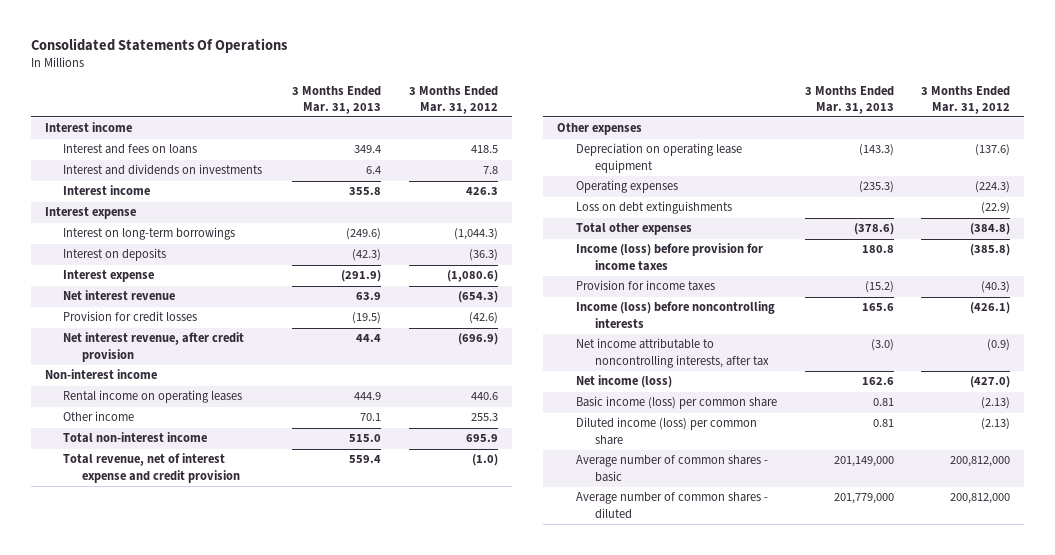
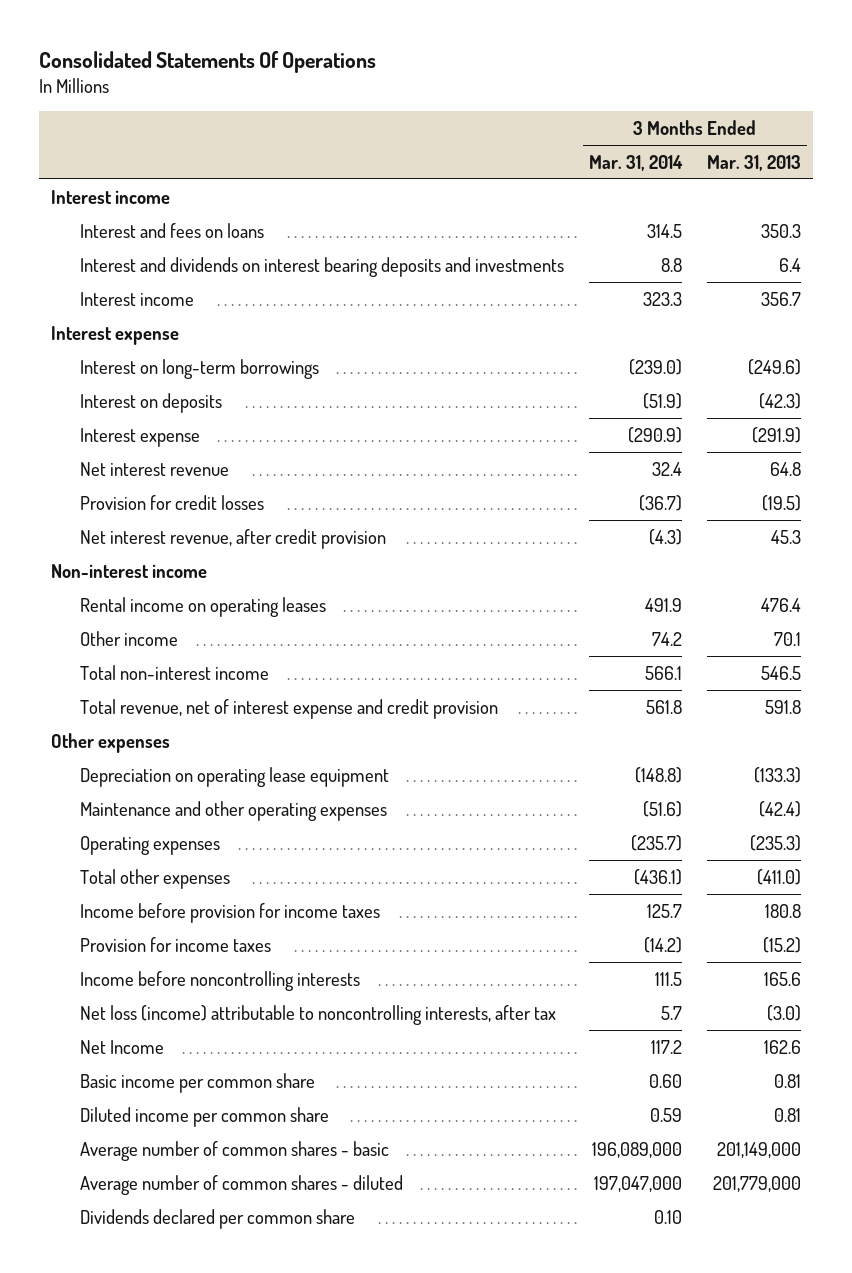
[408,85,498,114] 3 Months Ended Mar. 31, 2012 -> none
none -> [588,154,683,171] Mar. 31, 2014
[354,145,382,154] 349.4 -> [760,223,801,238] 350.3
[63,164,263,176] Interest and dividends on investments -> [80,256,565,277] Interest and dividends on interest bearing deposits and investments
[349,187,382,196] 355.8 -> [760,291,801,306] 356.7
[356,292,382,301] 63.9 -> [769,461,801,476] 64.8
[356,334,382,343] 44.4 -> [770,529,801,544] 45.3
[354,392,382,401] 444.9 -> [760,597,801,612] 476.4
[349,434,382,443] 515.0 -> [760,665,801,680] 546.5
[349,455,382,464] 559.4 -> [764,699,801,714] 591.8
[858,144,894,157] (143.3) -> [753,766,801,783] (133.3)
none -> [80,800,388,821] Maintenance and other operating expenses
[575,201,732,215] Loss on debt extinguishments -> none
[853,223,894,236] (378.6) -> [756,868,801,885] (411.0)
[575,243,763,271] Income (loss) before provision for income taxes -> [80,902,381,923] Income before provision for income taxes
[575,301,775,328] Income (loss) before noncontrolling interests -> [80,970,361,991] Income before noncontrolling interests
[575,338,769,368] Net income attributable to noncontrolling interests, after tax -> [80,1004,557,1025] Net loss (income) attributable to noncontrolling interests, after tax
[575,375,672,389] Net income (loss) -> [80,1039,165,1054] Net Income
[575,396,777,410] Basic income (loss) per common share -> [80,1072,316,1093] Basic income per common share
[575,417,757,445] Diluted income (loss) per common share -> [80,1106,330,1127] Diluted income per common share
none -> [80,1208,356,1229] Dividends declared per common share

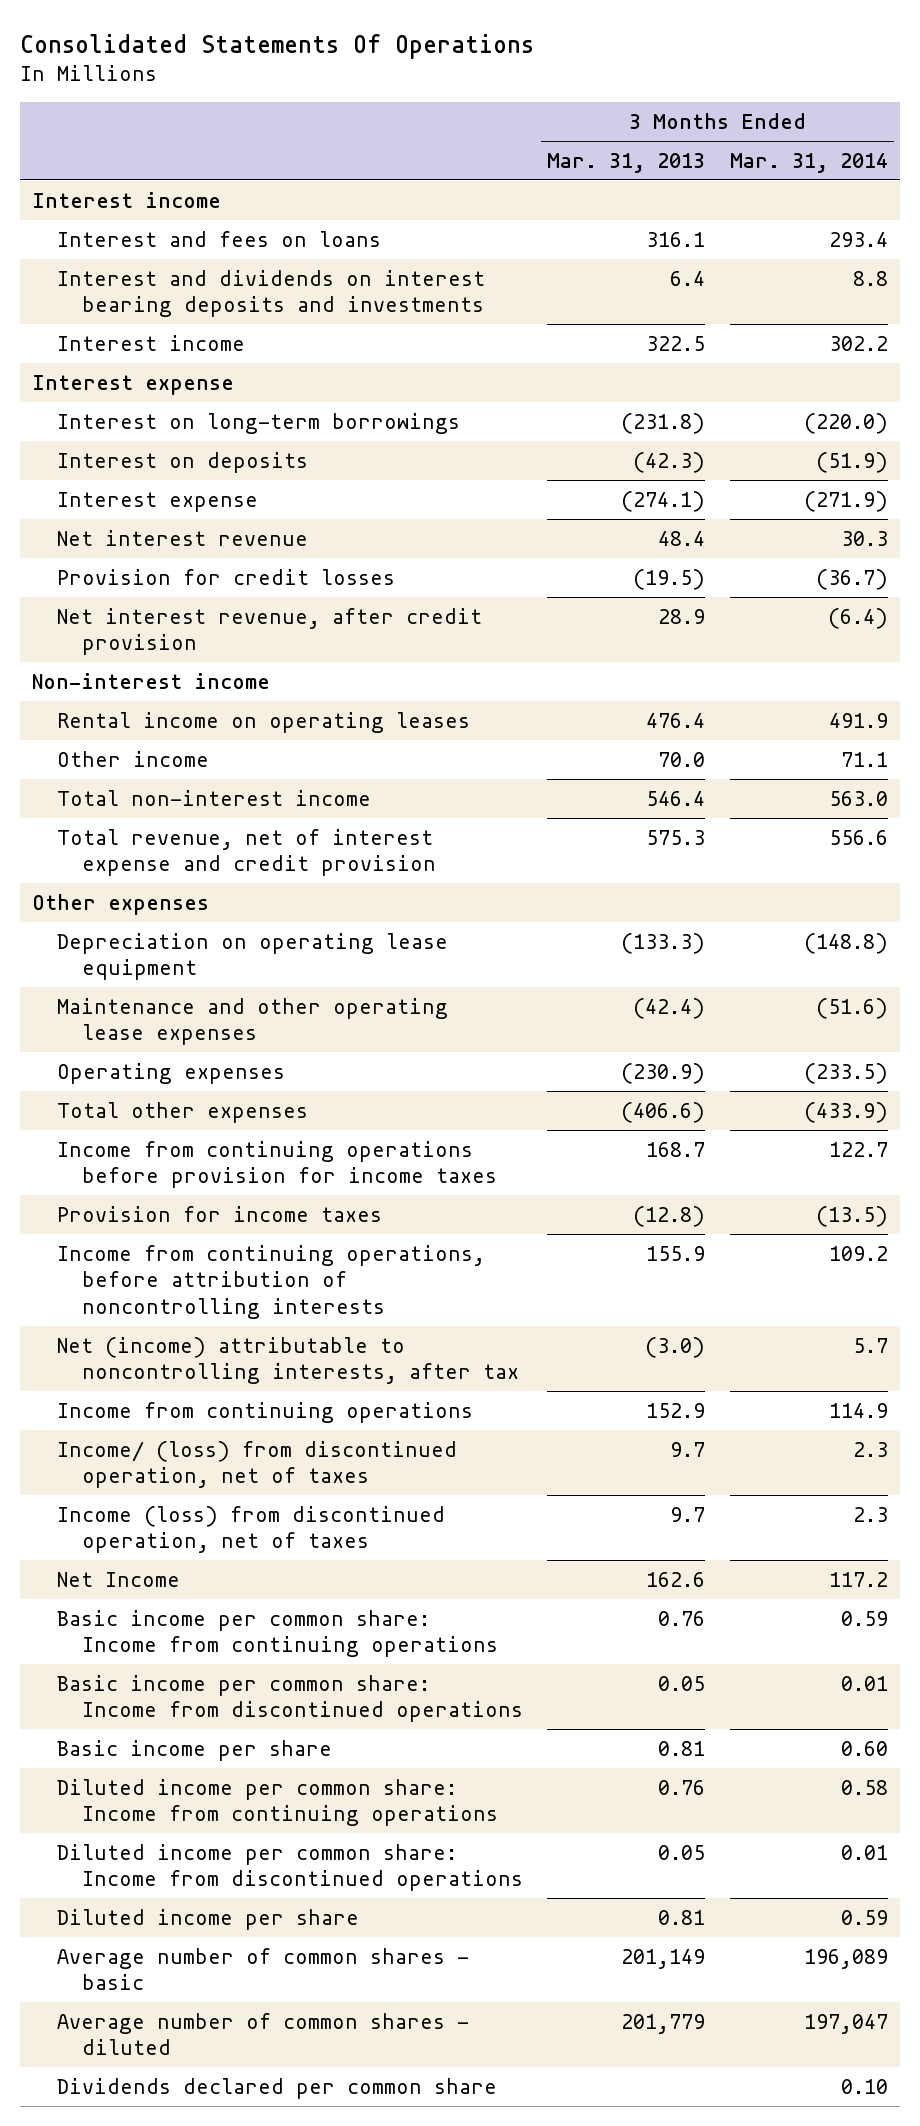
[646,223,682,238] 314.5 -> [829,231,889,247] 293.4
[760,223,801,238] 350.3 -> [646,231,706,247] 316.1
[642,291,682,306] 323.3 -> [829,335,889,351] 302.2
[760,291,801,306] 356.7 -> [646,335,706,351] 322.5
[628,358,682,375] (239.0) -> [804,412,889,434] (220.0)
[747,358,801,375] (249.6) -> [621,412,706,434] (231.8)
[627,426,682,443] (290.9) -> [804,490,889,512] (271.9)
[751,426,801,443] (291.9) -> [621,490,706,512] (274.1)
[651,461,682,476] 32.4 -> [841,530,889,546] 30.3
[769,461,801,476] 64.8 -> [658,530,706,546] 48.4
[648,528,682,545] (4.3) -> [828,607,889,629] (6.4)
[770,529,801,544] 45.3 -> [658,608,706,624] 28.9
[651,631,682,646] 74.2 -> [841,751,889,767] 71.1
[773,631,801,646] 70.1 -> [658,751,706,767] 70.0
[644,665,682,680] 566.1 -> [829,790,889,806] 563.0
[760,665,801,680] 546.5 -> [646,790,706,806] 546.4
[645,699,682,714] 561.8 -> [829,829,889,845] 556.6
[764,699,801,714] 591.8 -> [646,829,706,845] 575.3
[80,800,388,821] Maintenance and other operating expenses -> [56,997,448,1046] Maintenance and other operating lease expenses
[630,834,682,851] (235.7) -> [804,1062,889,1084] (233.5)
[749,834,801,851] (235.3) -> [621,1062,706,1084] (230.9)
[633,868,682,885] (436.1) -> [804,1101,889,1123] (433.9)
[756,868,801,885] (411.0) -> [621,1101,706,1123] (406.6)
[80,902,381,923] Income before provision for income taxes -> [56,1140,497,1189] Income from continuing operations before provision for income taxes
[646,903,682,918] 125.7 -> [829,1141,889,1157] 122.7
[764,903,801,918] 180.8 -> [646,1141,706,1157] 168.7
[643,936,682,953] (14.2) -> [816,1205,889,1227] (13.5)
[762,936,801,953] (15.2) -> [633,1205,706,1227] (12.8)
[80,970,361,991] Income before noncontrolling interests -> [56,1244,485,1320] Income from continuing operations, before attribution of noncontrolling interests
[654,971,682,986] 111.5 -> [829,1245,889,1261] 109.2
[763,971,801,986] 165.6 -> [646,1245,706,1261] 155.9
[80,1004,557,1025] Net loss (income) attributable to noncontrolling interests, after tax -> [56,1336,519,1385] Net (income) attributable to noncontrolling interests, after tax
none -> [56,1401,473,1423] Income from continuing operations
none -> [56,1440,457,1489] Income/ (loss) from discontinued operation, net of taxes
none -> [56,1505,445,1554] Income (loss) from discontinued operation, net of taxes
none -> [56,1609,498,1658] Basic income per common share: Income from continuing operations
none -> [56,1674,523,1723] Basic income per common share: Income from discontinued operations
[80,1072,316,1093] Basic income per common share -> [56,1739,332,1761] Basic income per share
none -> [56,1778,498,1827] Diluted income per common share: Income from continuing operations
none -> [56,1843,523,1892] Diluted income per common share: Income from discontinued operations
[80,1106,330,1127] Diluted income per common share -> [56,1908,359,1930] Diluted income per share
[591,1141,682,1158] 196,089,000 -> [804,1948,889,1969] 196,089
[716,1141,801,1158] 201,149,000 -> [621,1948,706,1969] 201,149
[593,1175,682,1192] 197,047,000 -> [804,2013,889,2034] 197,047
[712,1175,801,1192] 201,779,000 -> [621,2013,706,2034] 201,779

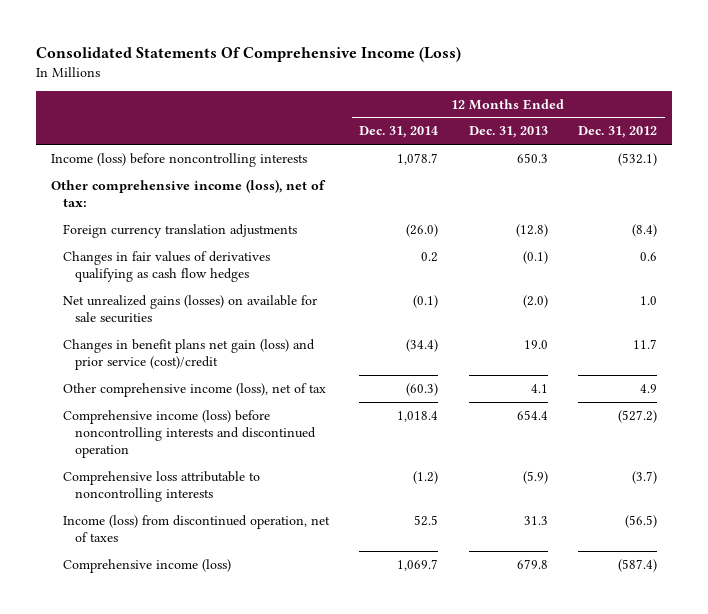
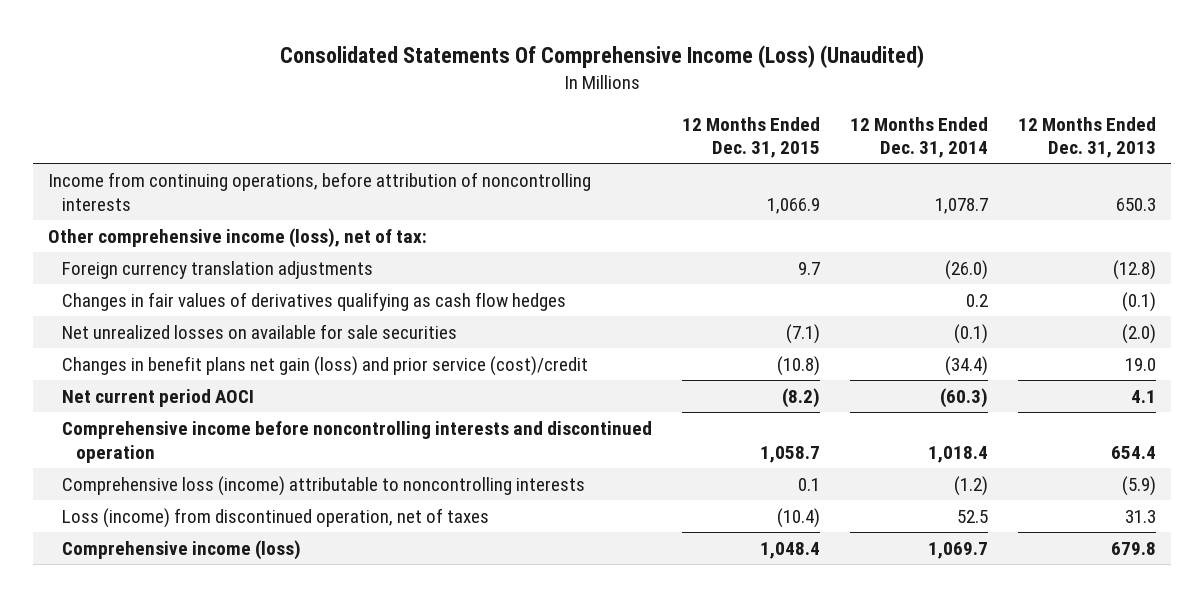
[35,46,461,62] Consolidated Statements Of Comprehensive Income (Loss) -> [279,44,924,68] Consolidated Statements Of Comprehensive Income (Loss) (Unaudited)
[577,126,657,139] Dec. 31, 2012 -> none
none -> [682,116,821,159] 12 Months Ended Dec. 31, 2015
[50,152,307,167] Income (loss) before noncontrolling interests -> [47,171,591,211] Income from continuing operations, before attribution of noncontrolling interests
[63,294,318,323] Net unrealized gains (losses) on available for sale securities -> [62,323,458,339] Net unrealized losses on available for sale securities
[63,382,327,397] Other comprehensive income (loss), net of tax -> [62,388,255,407] Net current period AOCI
[63,409,317,459] Comprehensive income (loss) before noncontrolling interests and discontinued operation -> [62,420,653,463] Comprehensive income before noncontrolling interests and discontinued operation
[63,470,261,502] Comprehensive loss attributable to noncontrolling interests -> [62,475,586,496] Comprehensive loss (income) attributable to noncontrolling interests
[63,514,331,542] Income (loss) from discontinued operation, net of taxes -> [62,507,490,528] Loss (income) from discontinued operation, net of taxes

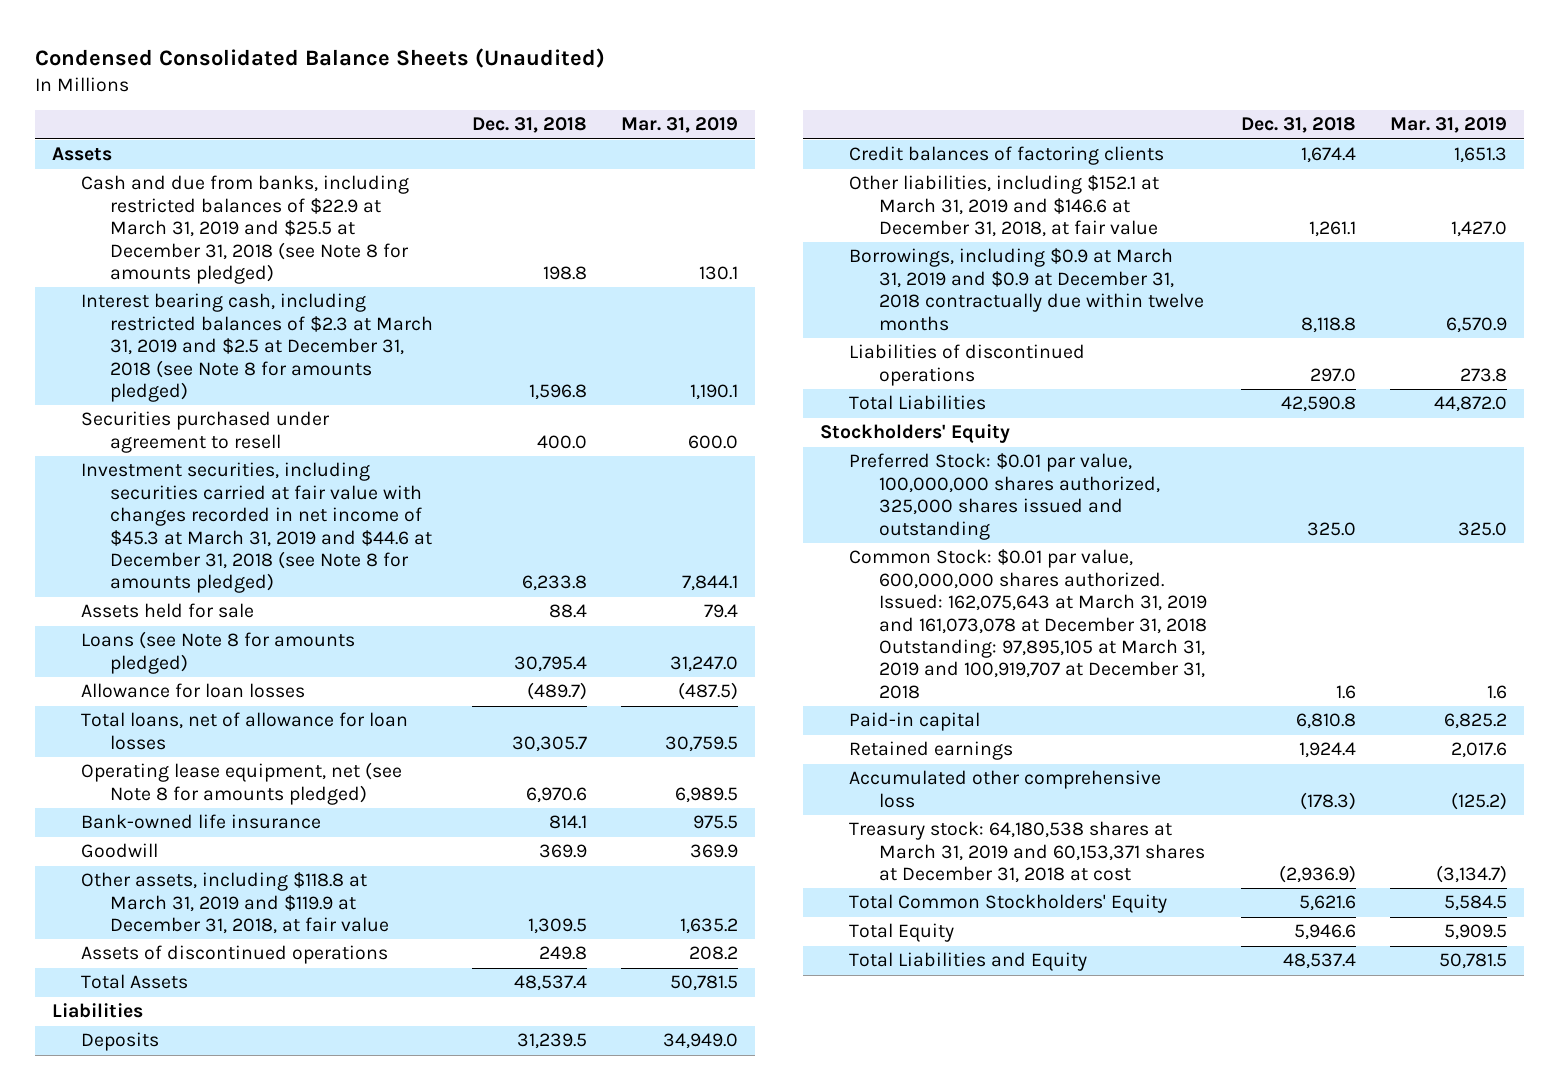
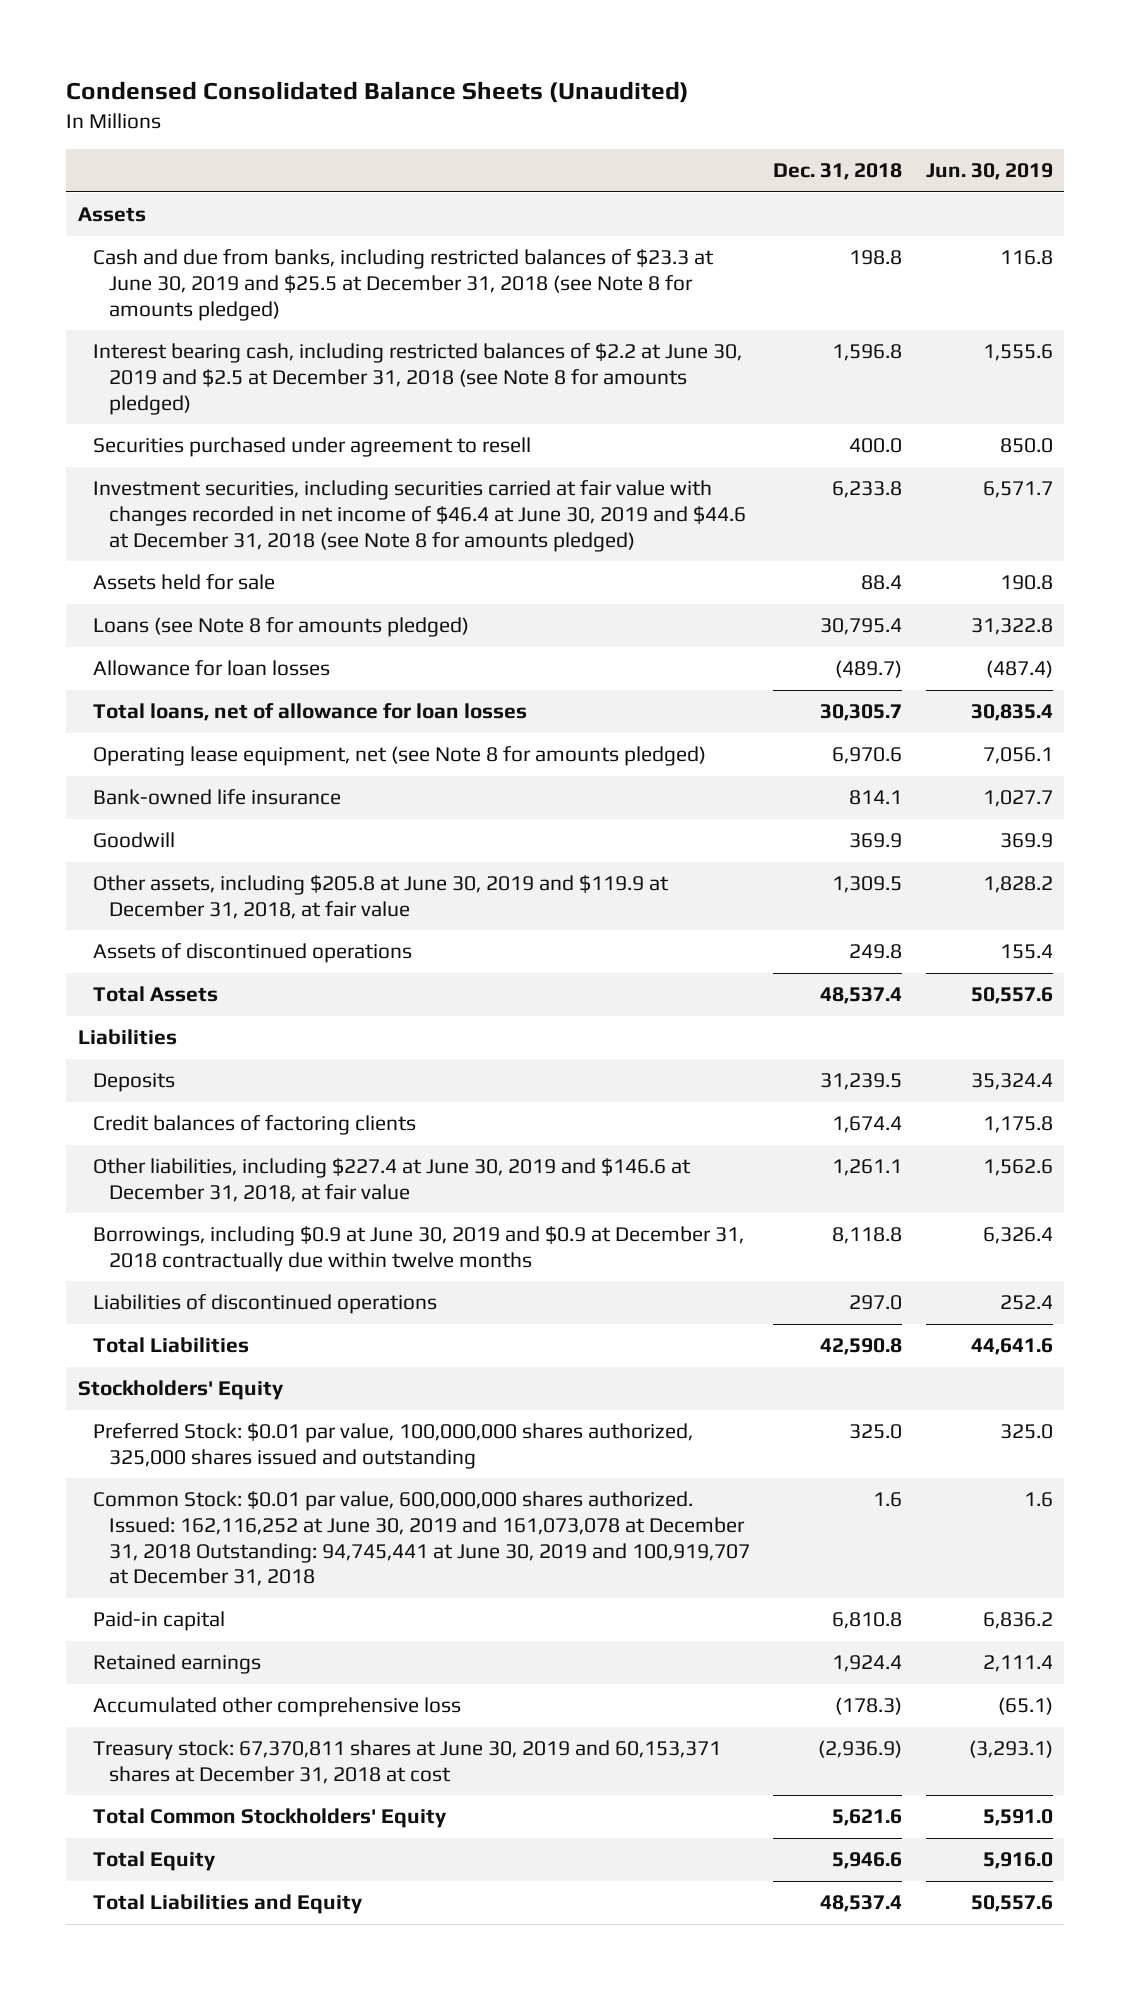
[620,117,738,134] Mar. 31, 2019 -> none
none -> [925,163,1053,181] Jun. 30, 2019
[80,175,409,284] Cash and due from banks, including restricted balances of $22.9 at March 31, 2019 and $25.5 at December 31, 2018 (see Note 8 for amounts pledged) -> [93,249,715,321] Cash and due from banks, including restricted balances of $23.3 at June 30, 2019 and $25.5 at December 31, 2018 (see Note 8 for amounts pledged)
[80,293,433,402] Interest bearing cash, including restricted balances of $2.3 at March 31, 2019 and $2.5 at December 31, 2018 (see Note 8 for amounts pledged) -> [93,343,743,415] Interest bearing cash, including restricted balances of $2.2 at June 30, 2019 and $2.5 at December 31, 2018 (see Note 8 for amounts pledged)
[80,462,432,594] Investment securities, including securities carried at fair value with changes recorded in net income of $45.3 at March 31, 2019 and $44.6 at December 31, 2018 (see Note 8 for amounts pledged) -> [93,480,746,552] Investment securities, including securities carried at fair value with changes recorded in net income of $46.4 at June 30, 2019 and $44.6 at December 31, 2018 (see Note 8 for amounts pledged)
[80,872,389,935] Other assets, including $118.8 at March 31, 2019 and $119.9 at December 31, 2018, at fair value -> [93,875,670,919] Other assets, including $205.8 at June 30, 2019 and $119.9 at December 31, 2018, at fair value
[849,175,1160,238] Other liabilities, including $152.1 at March 31, 2019 and $146.6 at December 31, 2018, at fair value -> [93,1158,692,1202] Other liabilities, including $227.4 at June 30, 2019 and $146.6 at December 31, 2018, at fair value
[849,248,1204,331] Borrowings, including $0.9 at March 31, 2019 and $0.9 at December 31, 2018 contractually due within twelve months -> [93,1226,745,1272] Borrowings, including $0.9 at June 30, 2019 and $0.9 at December 31, 2018 contractually due within twelve months
[849,549,1207,699] Common Stock: $0.01 par value, 600,000,000 shares authorized. Issued: 162,075,643 at March 31, 2019 and 161,073,078 at December 31, 2018 Outstanding: 97,895,105 at March 31, 2019 and 100,919,707 at December 31, 2018 -> [93,1491,750,1587] Common Stock: $0.01 par value, 600,000,000 shares authorized. Issued: 162,116,252 at June 30, 2019 and 161,073,078 at December 31, 2018 Outstanding: 94,745,441 at June 30, 2019 and 100,919,707 at December 31, 2018
[849,821,1205,884] Treasury stock: 64,180,538 shares at March 31, 2019 and 60,153,371 shares at December 31, 2018 at cost -> [93,1740,722,1784] Treasury stock: 67,370,811 shares at June 30, 2019 and 60,153,371 shares at December 31, 2018 at cost

